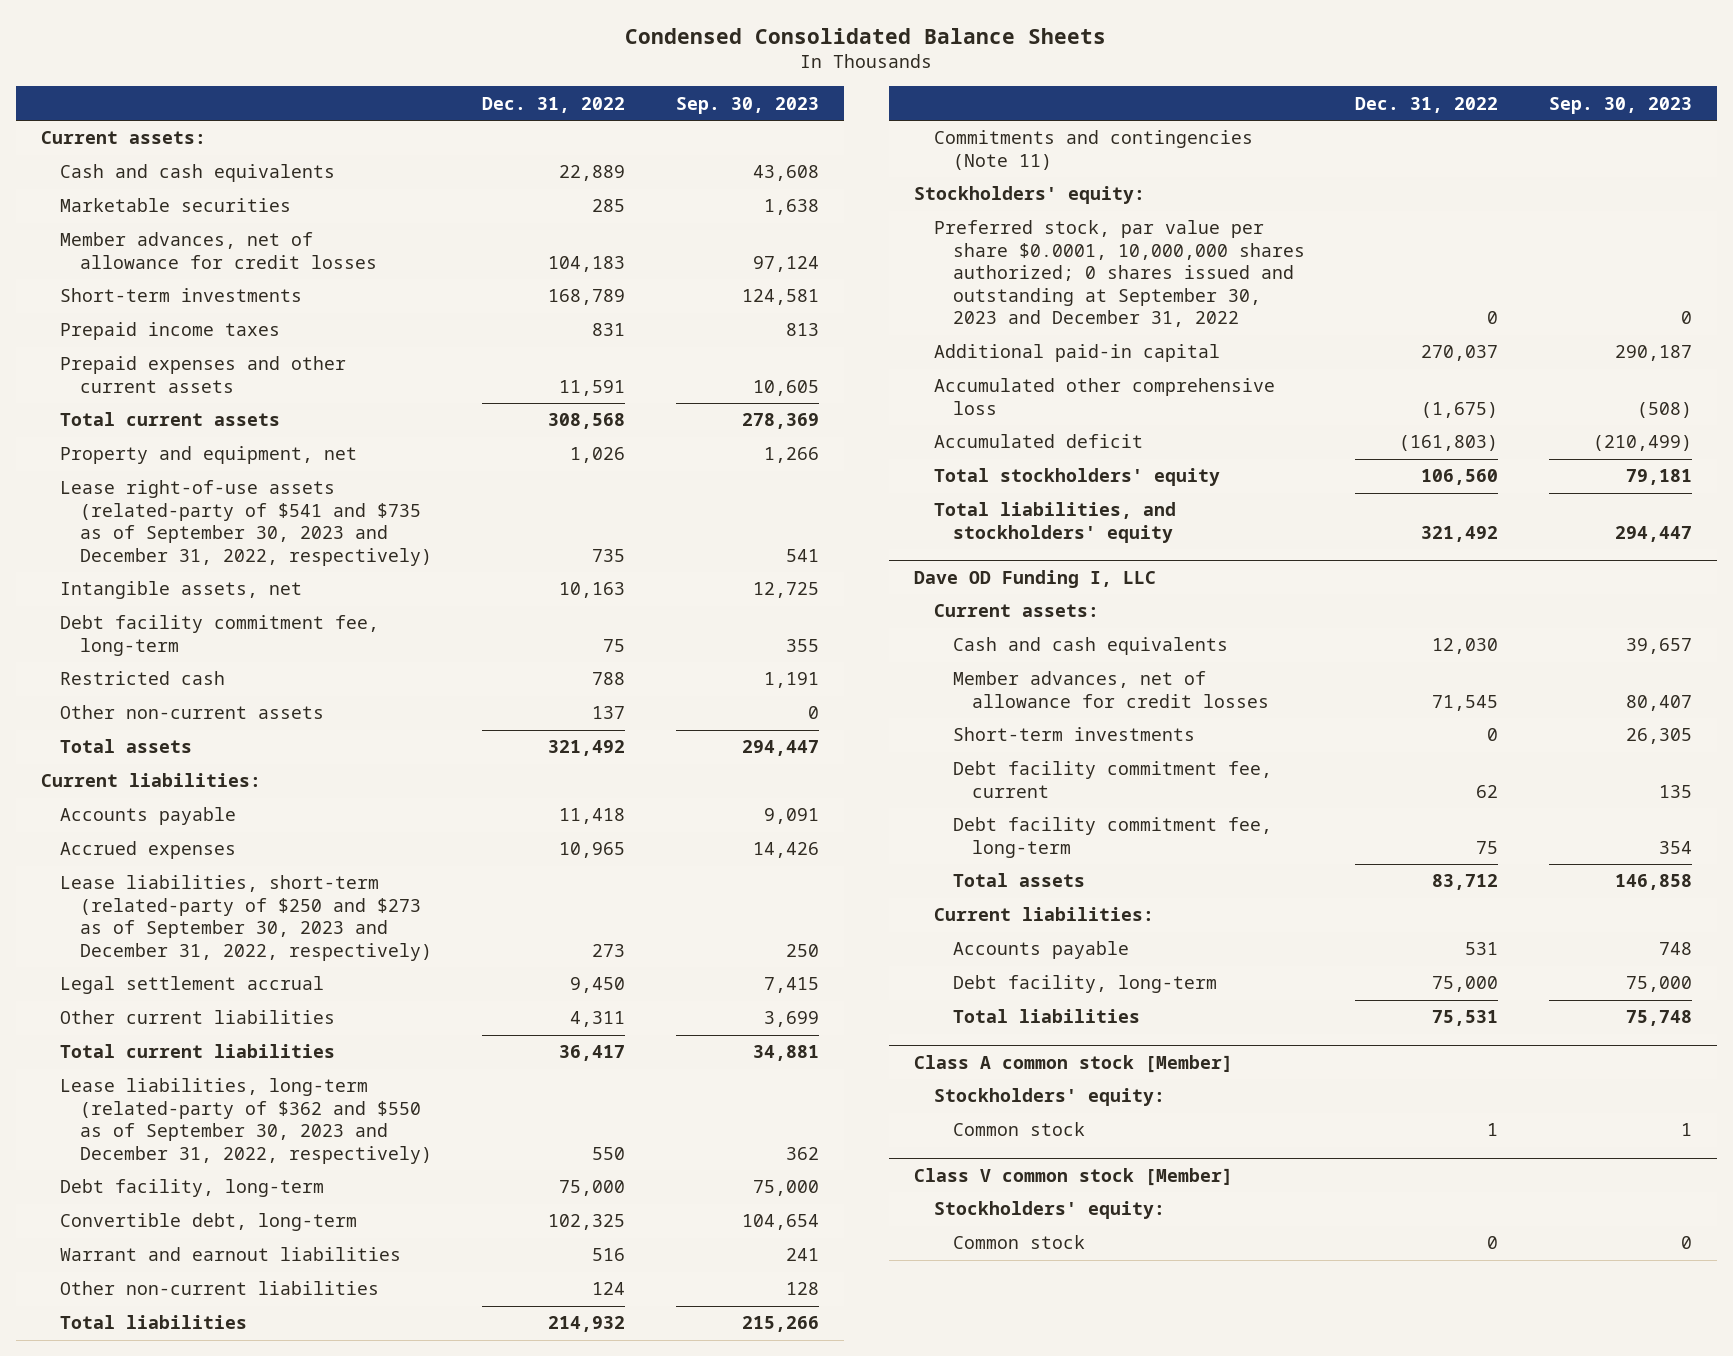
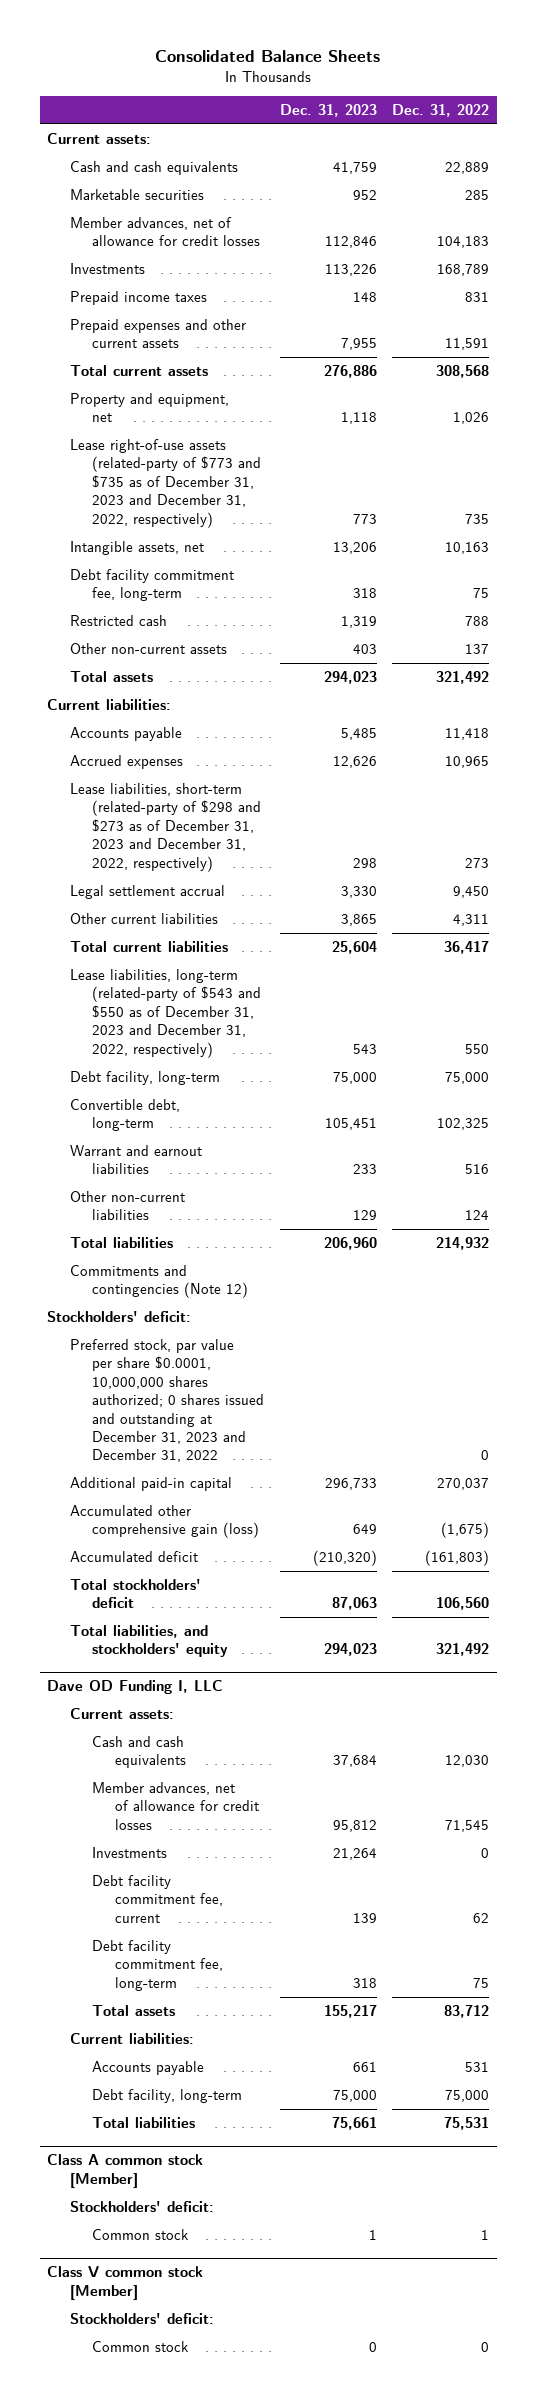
[625,27,1107,44] Condensed Consolidated Balance Sheets -> [155,50,381,63] Consolidated Balance Sheets
[675,96,819,114] Sep. 30, 2023 -> none
none -> [279,104,377,118] Dec. 31, 2023
[60,288,303,303] Short-term investments -> [69,263,145,275] Investments
[60,480,432,566] Lease right-of-use assets (related-party of $541 and $735 as of September 30, 2023 and December 31, 2022, respectively) -> [69,439,262,528] Lease right-of-use assets (related-party of $773 and $735 as of December 31, 2023 and December 31, 2022, respectively)
[60,875,432,961] Lease liabilities, short-term (related-party of $250 and $273 as of September 30, 2023 and December 31, 2022, respectively) -> [69,783,262,872] Lease liabilities, short-term (related-party of $298 and $273 as of December 31, 2023 and December 31, 2022, respectively)
[60,1078,432,1164] Lease liabilities, long-term (related-party of $362 and $550 as of September 30, 2023 and December 31, 2022, respectively) -> [69,969,262,1058] Lease liabilities, long-term (related-party of $543 and $550 as of December 31, 2023 and December 31, 2022, respectively)
[933,130,1253,170] Commitments and contingencies (Note 11) -> [69,1265,249,1299] Commitments and contingencies (Note 12)
[914,186,1146,205] Stockholders' equity: -> [47,1311,192,1323] Stockholders' deficit:
[933,220,1305,328] Preferred stock, par value per share $0.0001, 10,000,000 shares authorized; 0 shares issued and outstanding at September 30, 2023 and December 31, 2022 -> [69,1339,265,1463] Preferred stock, par value per share $0.0001, 10,000,000 shares authorized; 0 shares issued and outstanding at December 31, 2023 and December 31, 2022
[933,378,1275,415] Accumulated other comprehensive loss -> [69,1505,260,1539] Accumulated other comprehensive gain (loss)
[933,468,1220,487] Total stockholders' equity -> [69,1579,201,1609] Total stockholders' deficit
[952,727,1195,742] Short-term investments -> [92,1847,168,1859] Investments
[933,1088,1165,1107] Stockholders' equity: -> [69,2201,214,2213] Stockholders' deficit:
[933,1201,1165,1220] Stockholders' equity: -> [69,2313,214,2325] Stockholders' deficit:

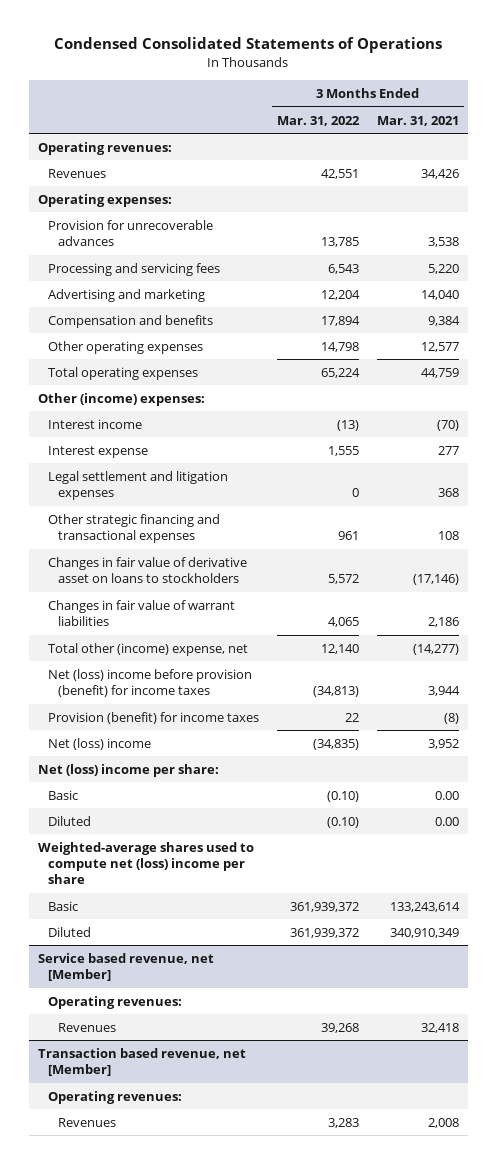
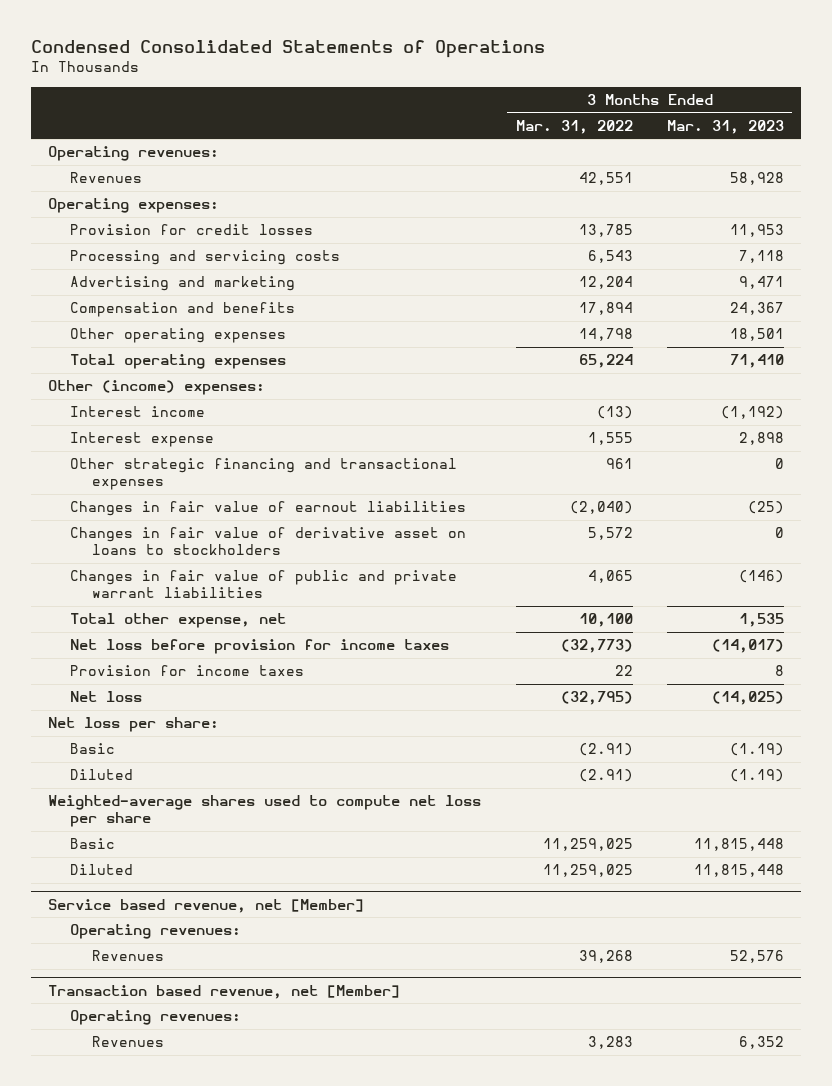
[377,115,460,126] Mar. 31, 2021 -> none
none -> [666,119,784,134] Mar. 31, 2023
[47,219,213,247] Provision for unrecoverable advances -> [70,224,314,236] Provision for credit losses
[47,262,220,276] Processing and servicing fees -> [70,250,341,266] Processing and servicing costs
[47,470,228,501] Legal settlement and litigation expenses -> none
none -> [70,501,467,517] Changes in fair value of earnout liabilities
[47,599,235,627] Changes in fair value of warrant liabilities -> [70,570,458,599] Changes in fair value of public and private warrant liabilities
[47,642,248,656] Total other (income) expense, net -> [70,613,287,629] Total other expense, net
[320,643,359,654] 12,140 -> [578,613,633,628] 10,100
[47,668,252,698] Net (loss) income before provision (benefit) for income taxes -> [70,639,450,655] Net loss before provision for income taxes
[312,686,359,698] (34,813) -> [560,639,633,654] (32,773)
[47,711,259,724] Provision (benefit) for income taxes -> [70,665,305,677] Provision for income taxes
[47,737,151,750] Net (loss) income -> [70,691,143,703] Net loss
[312,738,359,750] (34,835) -> [560,691,633,706] (32,795)
[37,763,219,777] Net (loss) income per share: -> [48,717,220,733] Net loss per share:
[326,790,359,802] (0.10) -> [578,743,633,757] (2.91)
[326,816,359,828] (0.10) -> [578,769,633,783] (2.91)
[37,841,254,885] Weighted-average shares used to compute net (loss) income per share -> [48,795,482,828] Weighted-average shares used to compute net loss per share
[289,901,359,912] 361,939,372 -> [542,838,633,852] 11,259,025
[289,927,359,938] 361,939,372 -> [542,864,633,878] 11,259,025

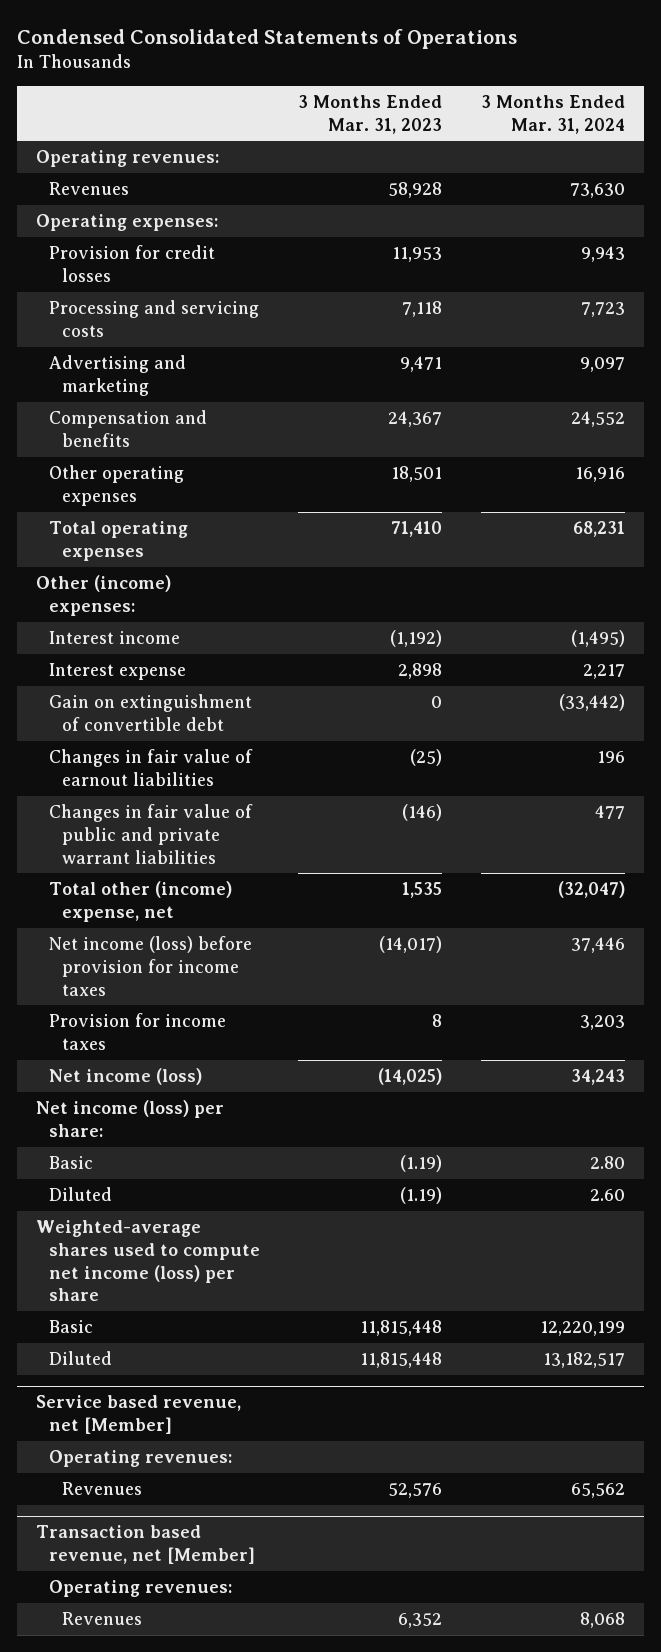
[515,119,633,134] Mar. 31, 2022 -> none
none -> [480,94,625,134] 3 Months Ended Mar. 31, 2024
[70,458,458,491] Other strategic financing and transactional expenses -> none
none -> [48,693,252,731] Gain on extinguishment of convertible debt
[70,527,467,556] Changes in fair value of derivative asset on loans to stockholders -> none
[70,613,287,629] Total other expense, net -> [48,880,232,922] Total other (income) expense, net
[70,639,450,655] Net loss before provision for income taxes -> [48,935,252,996] Net income (loss) before provision for income taxes
[70,691,143,703] Net loss -> [48,1067,202,1085] Net income (loss)
[48,717,220,733] Net loss per share: -> [35,1099,224,1137] Net income (loss) per share:
[48,795,482,828] Weighted-average shares used to compute net loss per share -> [35,1219,260,1302] Weighted-average shares used to compute net income (loss) per share

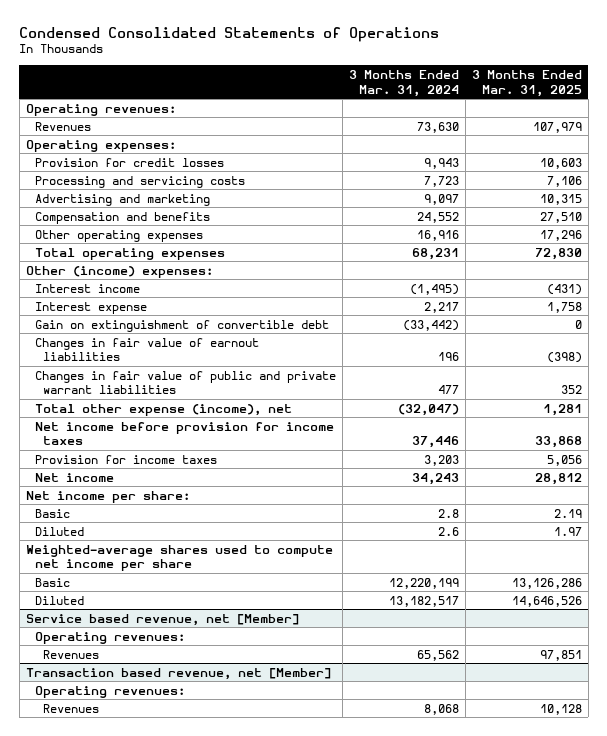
[298,94,443,134] 3 Months Ended Mar. 31, 2023 -> none
none -> [471,69,582,97] 3 Months Ended Mar. 31, 2025
[48,880,232,922] Total other (income) expense, net -> [34,403,292,416] Total other expense (income), net
[48,935,252,996] Net income (loss) before provision for income taxes -> [34,421,334,446] Net income before provision for income taxes
[48,1067,202,1085] Net income (loss) -> [34,472,114,482] Net income
[35,1099,224,1137] Net income (loss) per share: -> [25,490,190,503] Net income per share:
[589,1155,625,1169] 2.80 -> [437,508,459,518] 2.8
[589,1188,625,1201] 2.60 -> [437,526,459,536] 2.6
[35,1219,260,1302] Weighted-average shares used to compute net income (loss) per share -> [25,544,333,572] Weighted-average shares used to compute net income per share

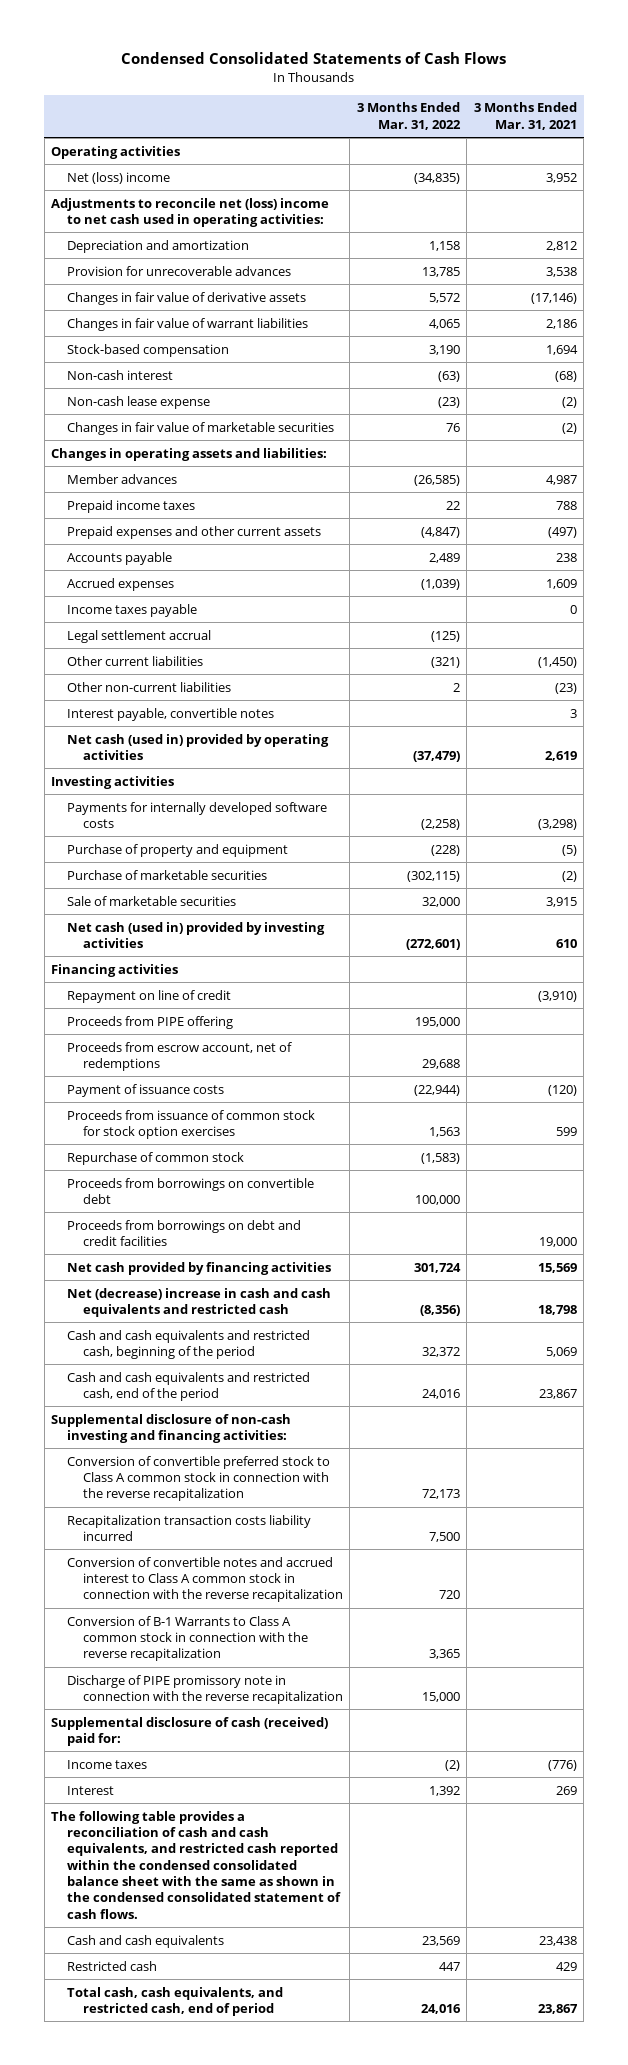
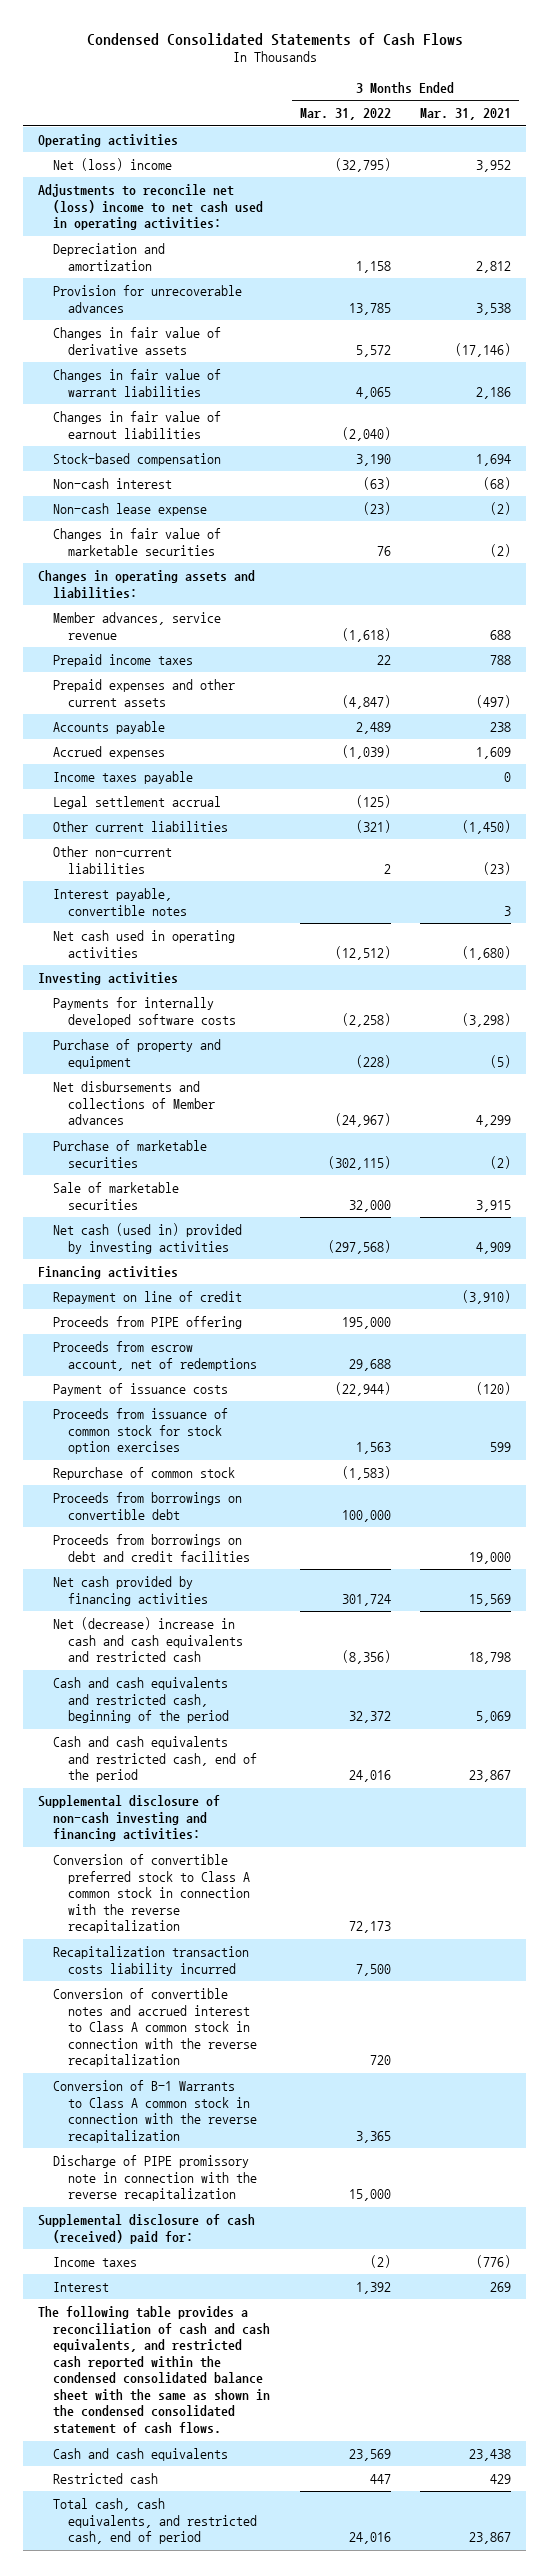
[413,172,460,184] (34,835) -> [334,157,391,172] (32,795)
none -> [53,410,222,439] Changes in fair value of earnout liabilities
[66,473,177,484] Member advances -> [53,611,222,640] Member advances, service revenue
[413,474,460,486] (26,585) -> [341,627,391,642] (1,618)
[545,474,577,485] 4,987 -> [490,629,512,640] 688
[66,733,329,760] Net cash (used in) provided by operating activities -> [53,929,236,958] Net cash used in operating activities
[412,750,460,762] (37,479) -> [334,945,391,960] (12,512)
[544,750,577,761] 2,619 -> [462,945,512,960] (1,680)
none -> [53,1080,216,1126] Net disbursements and collections of Member advances
[405,938,460,950] (272,601) -> [327,1239,391,1254] (297,568)
[555,938,577,948] 610 -> [476,1241,512,1254] 4,909

